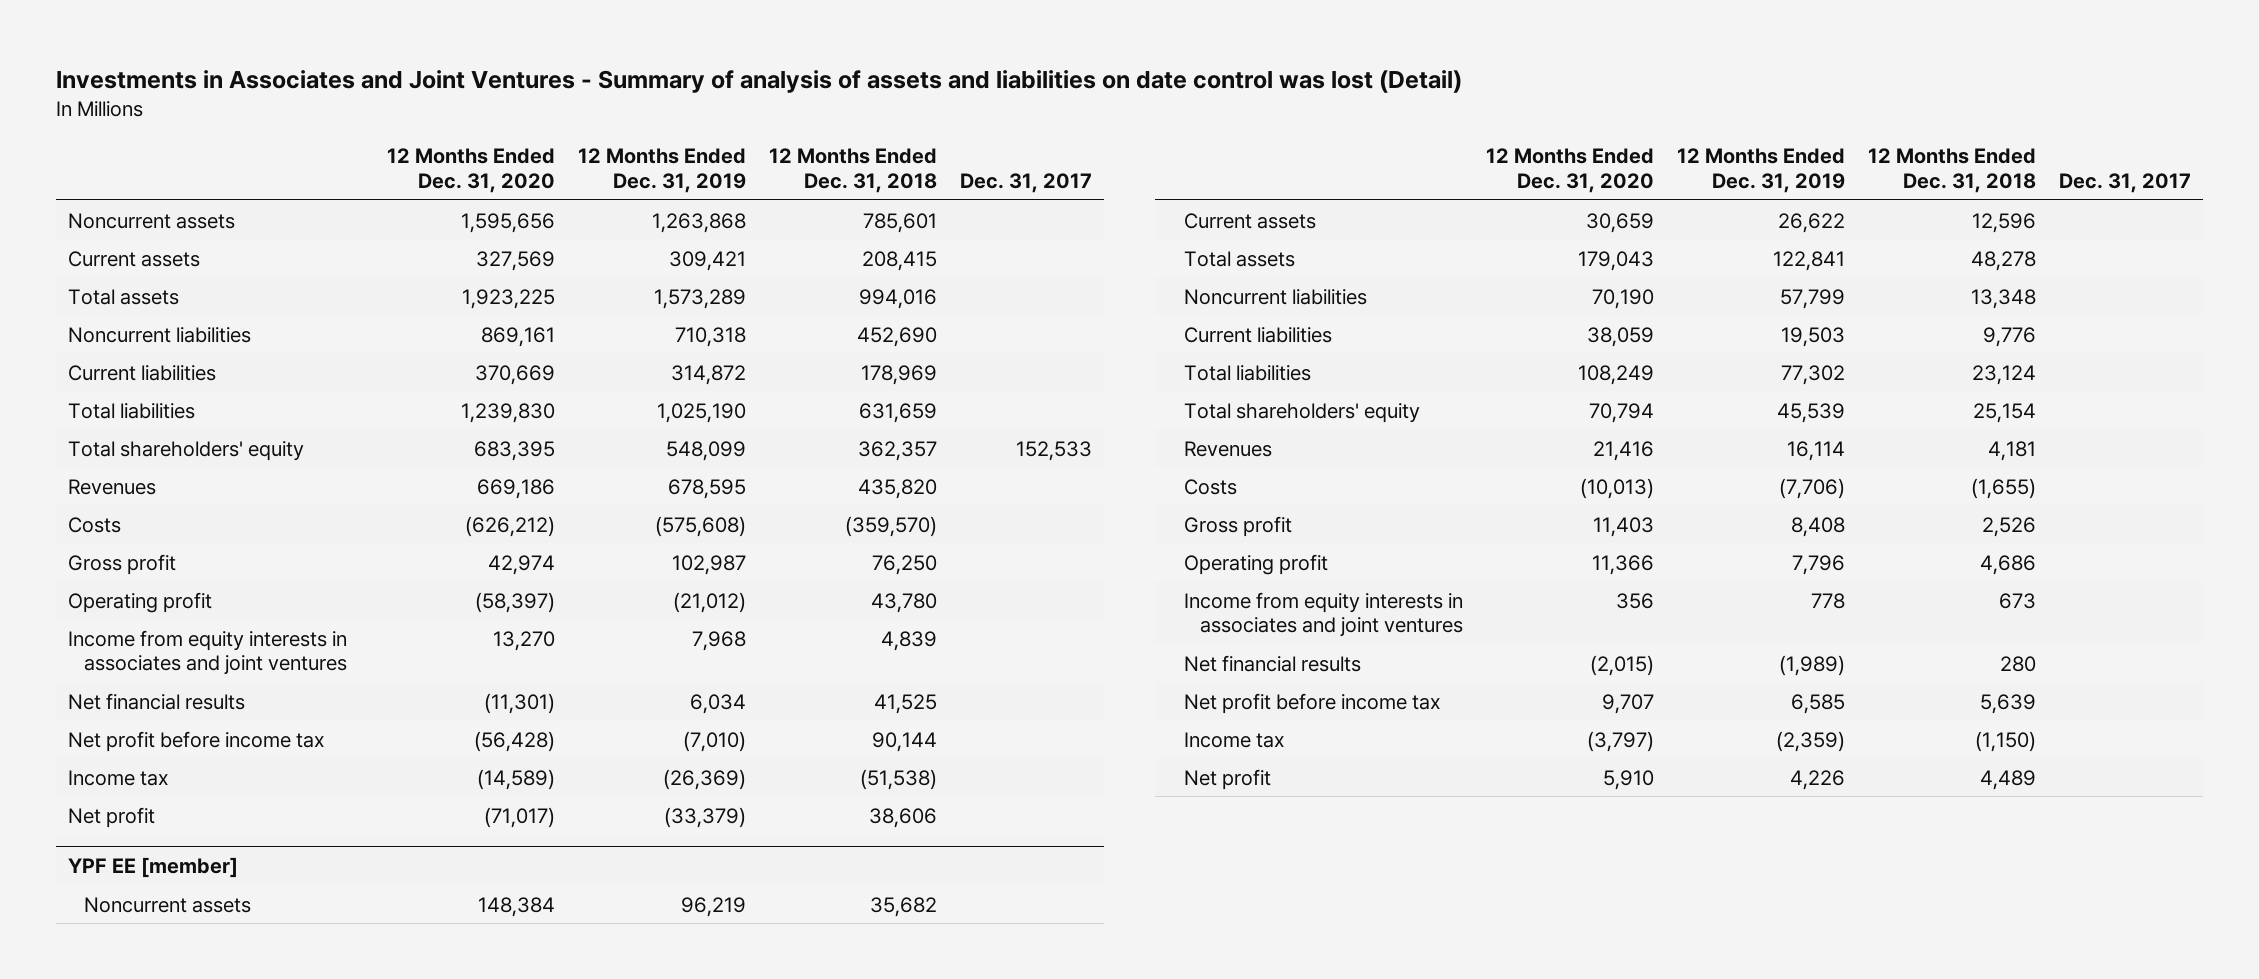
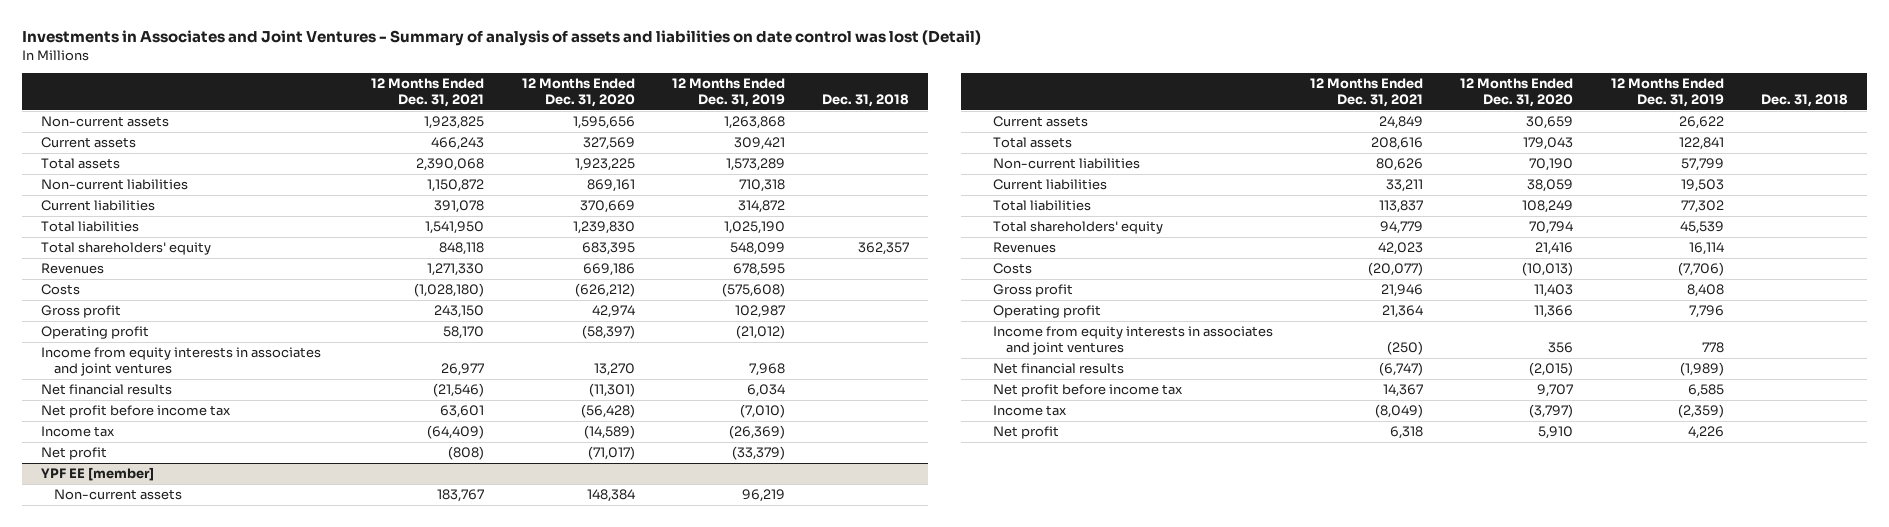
[769,148,938,193] 12 Months Ended Dec. 31, 2018 -> none
[960,172,1093,193] Dec. 31, 2017 -> none
none -> [371,78,485,107] 12 Months Ended Dec. 31, 2021
none -> [822,93,910,107] Dec. 31, 2018
[67,212,235,229] Noncurrent assets -> [40,116,169,128] Non-current assets
[67,326,251,343] Noncurrent liabilities -> [40,179,188,191] Non-current liabilities
[84,896,252,913] Noncurrent assets -> [53,489,182,501] Non-current assets
[1183,288,1367,305] Noncurrent liabilities -> [992,158,1140,170] Non-current liabilities

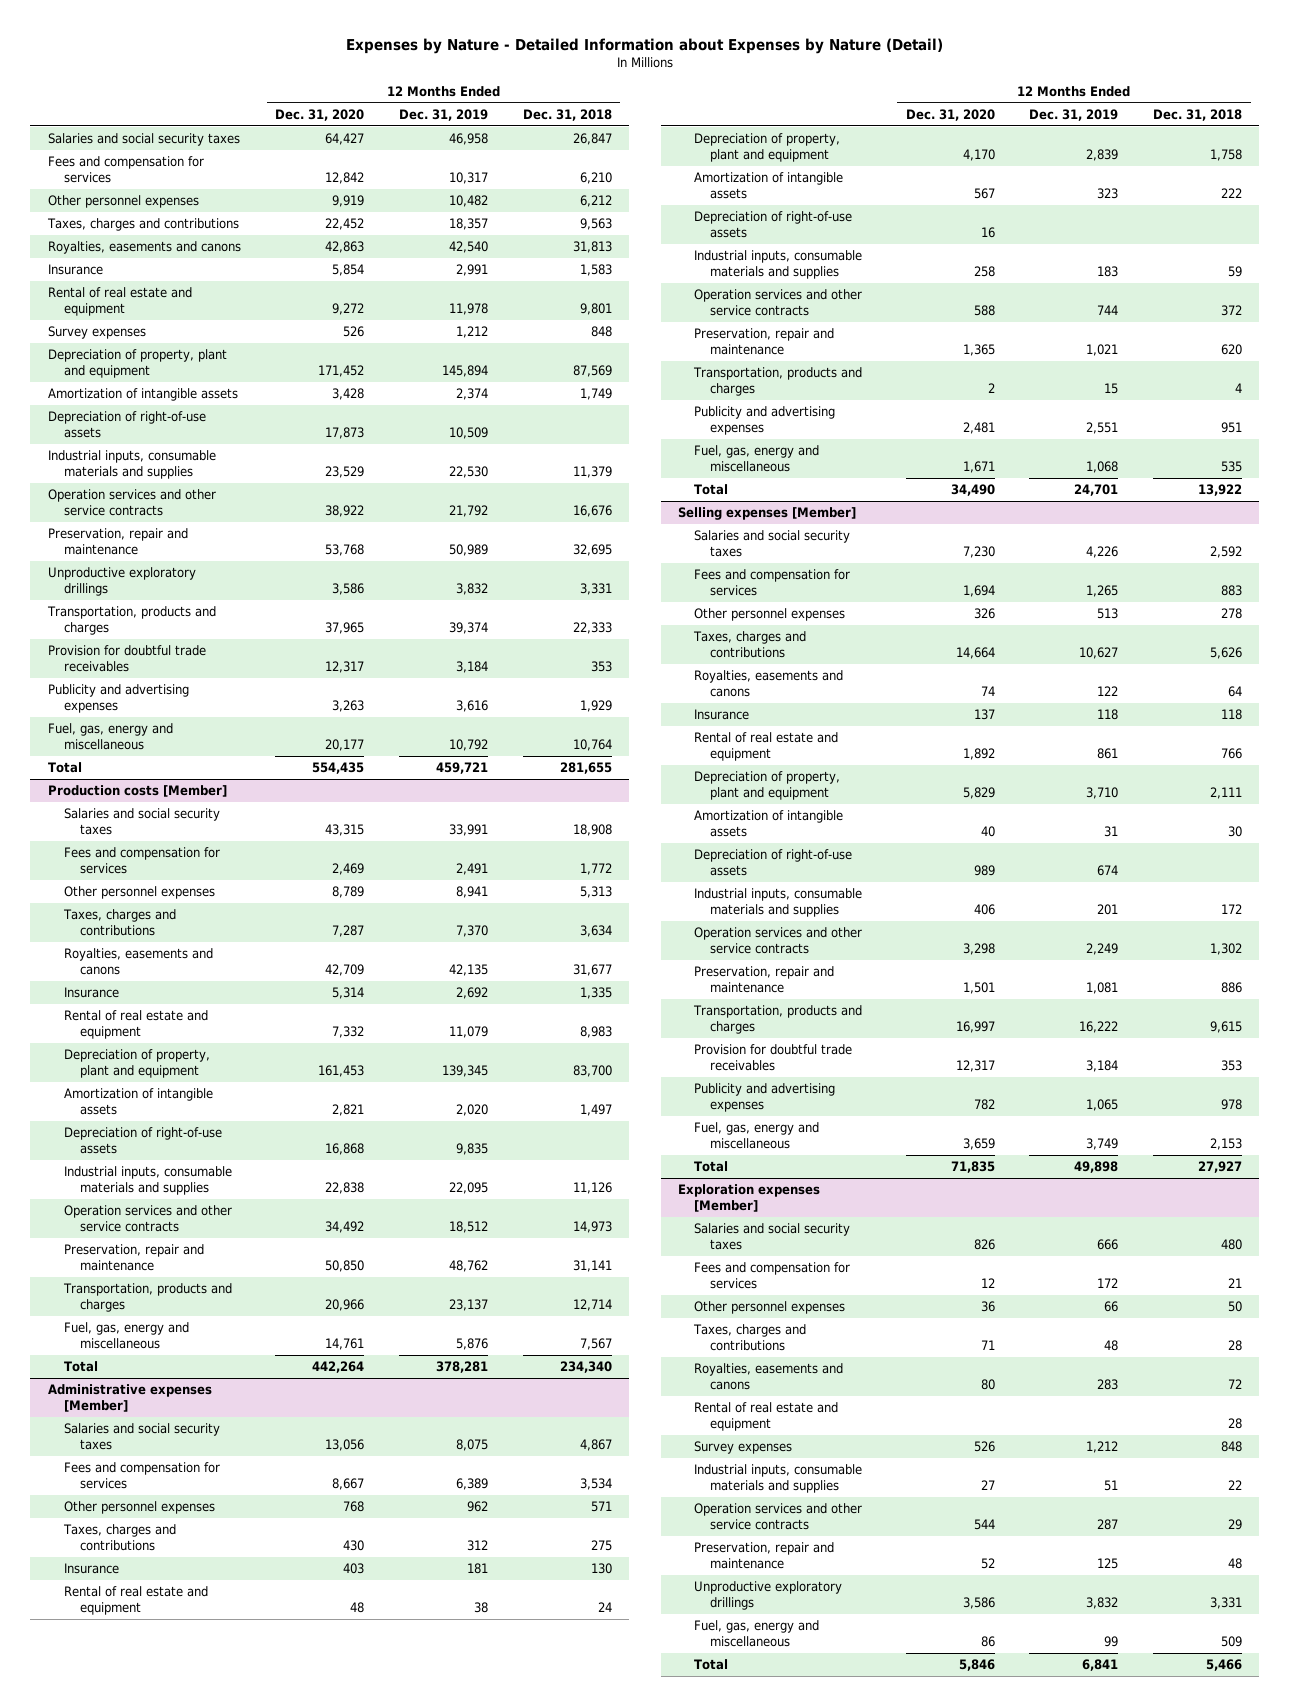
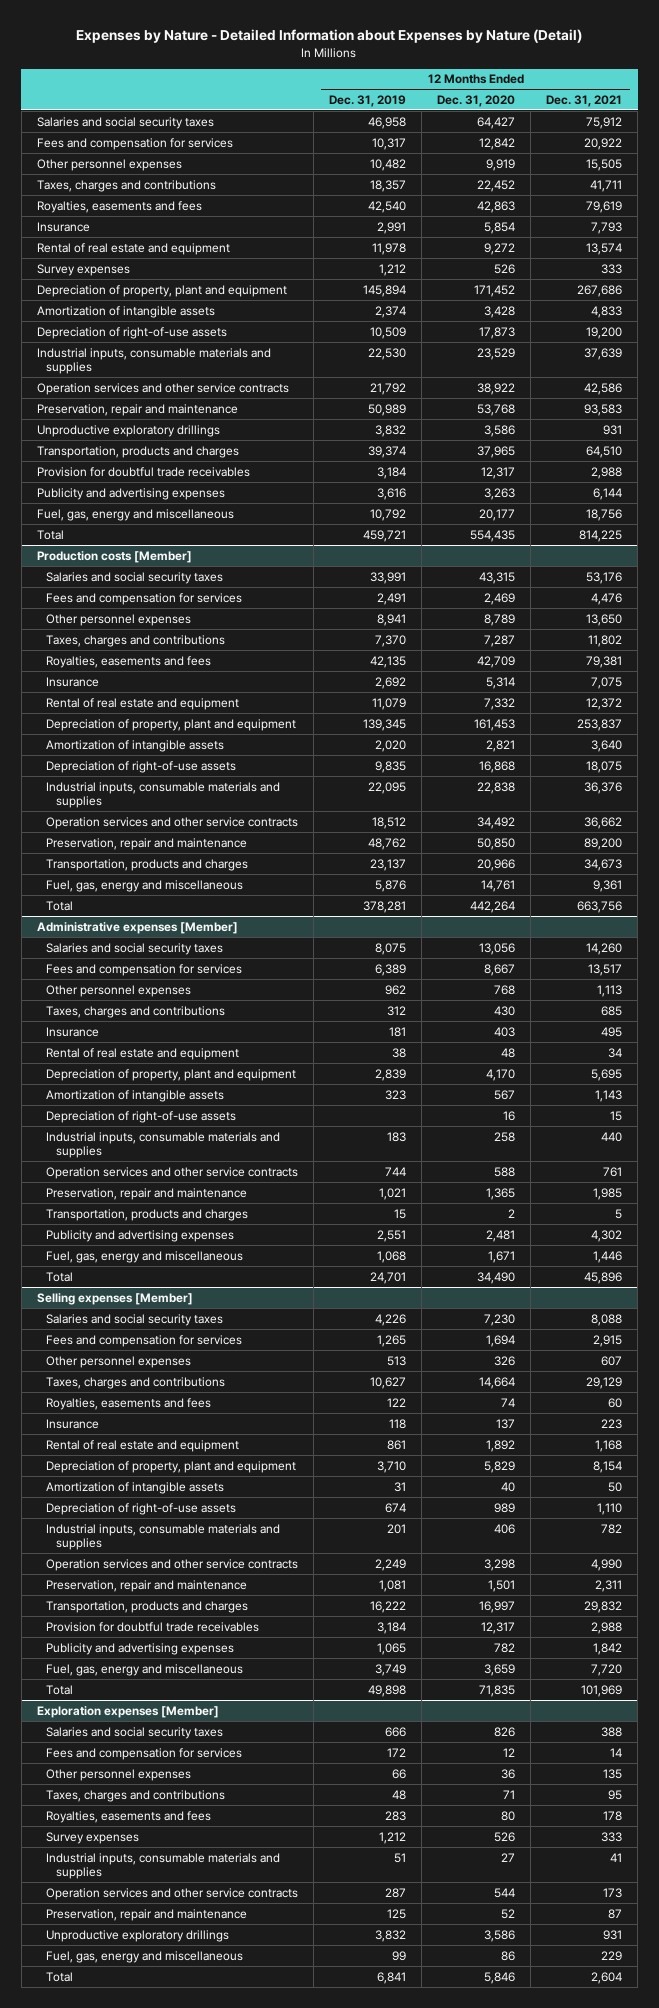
[522,108,612,121] Dec. 31, 2018 -> none
none -> [546,94,623,107] Dec. 31, 2021
[47,241,241,255] Royalties, easements and canons -> [36,200,202,213] Royalties, easements and fees
[63,948,213,975] Royalties, easements and canons -> [46,655,212,668] Royalties, easements and fees
[694,670,844,697] Royalties, easements and canons -> [46,1397,212,1410] Royalties, easements and fees
[694,1402,839,1431] Rental of real estate and equipment -> none
[694,1363,844,1390] Royalties, easements and canons -> [46,1810,212,1823] Royalties, easements and fees

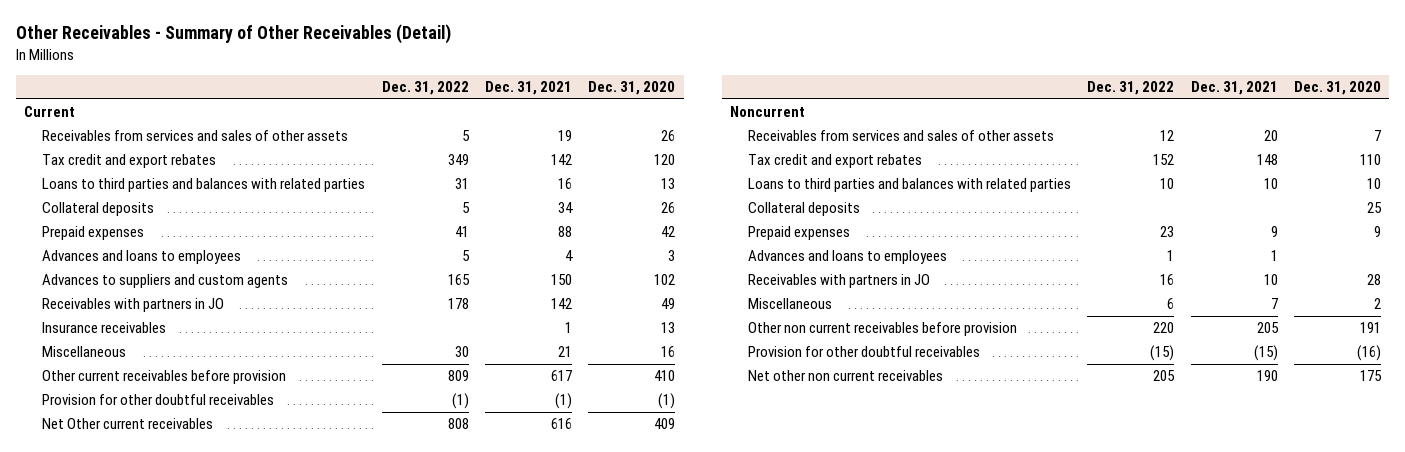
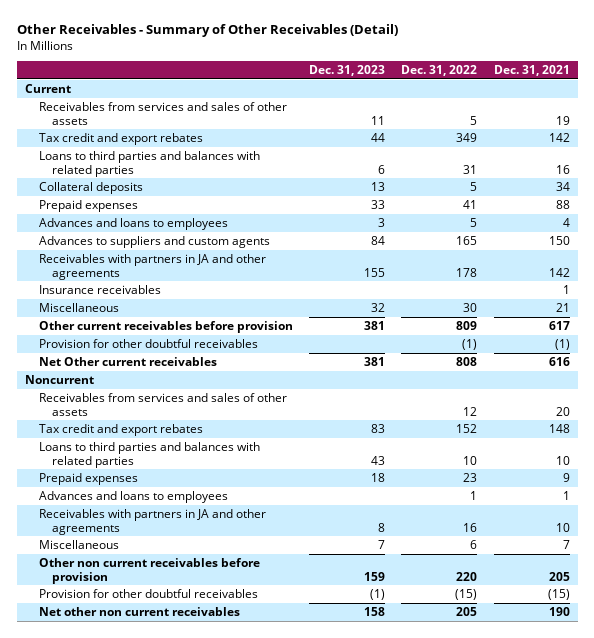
[588,81,676,96] Dec. 31, 2020 -> none
none -> [308,65,385,77] Dec. 31, 2023
[42,298,225,313] Receivables with partners in JO -> [38,253,266,280] Receivables with partners in JA and other agreements
[748,202,861,217] Collateral deposits -> none
[748,274,931,289] Receivables with partners in JO -> [38,508,266,535] Receivables with partners in JA and other agreements

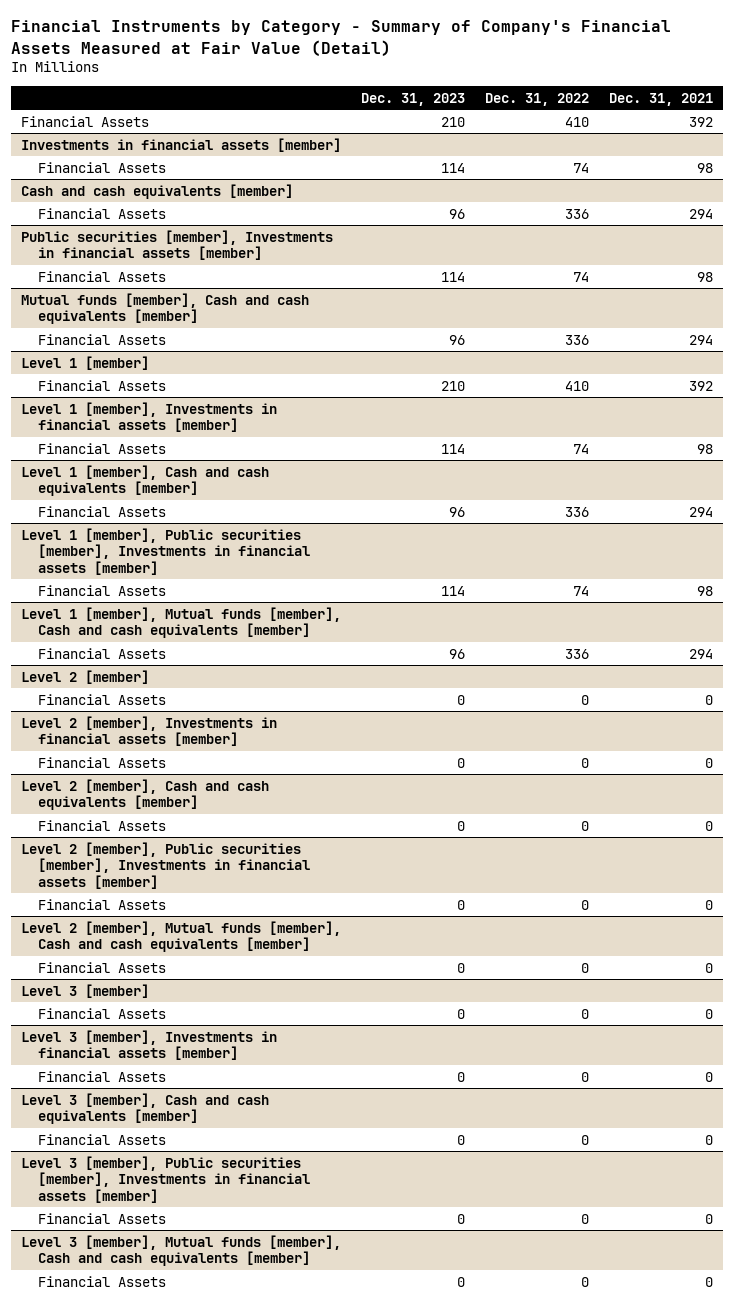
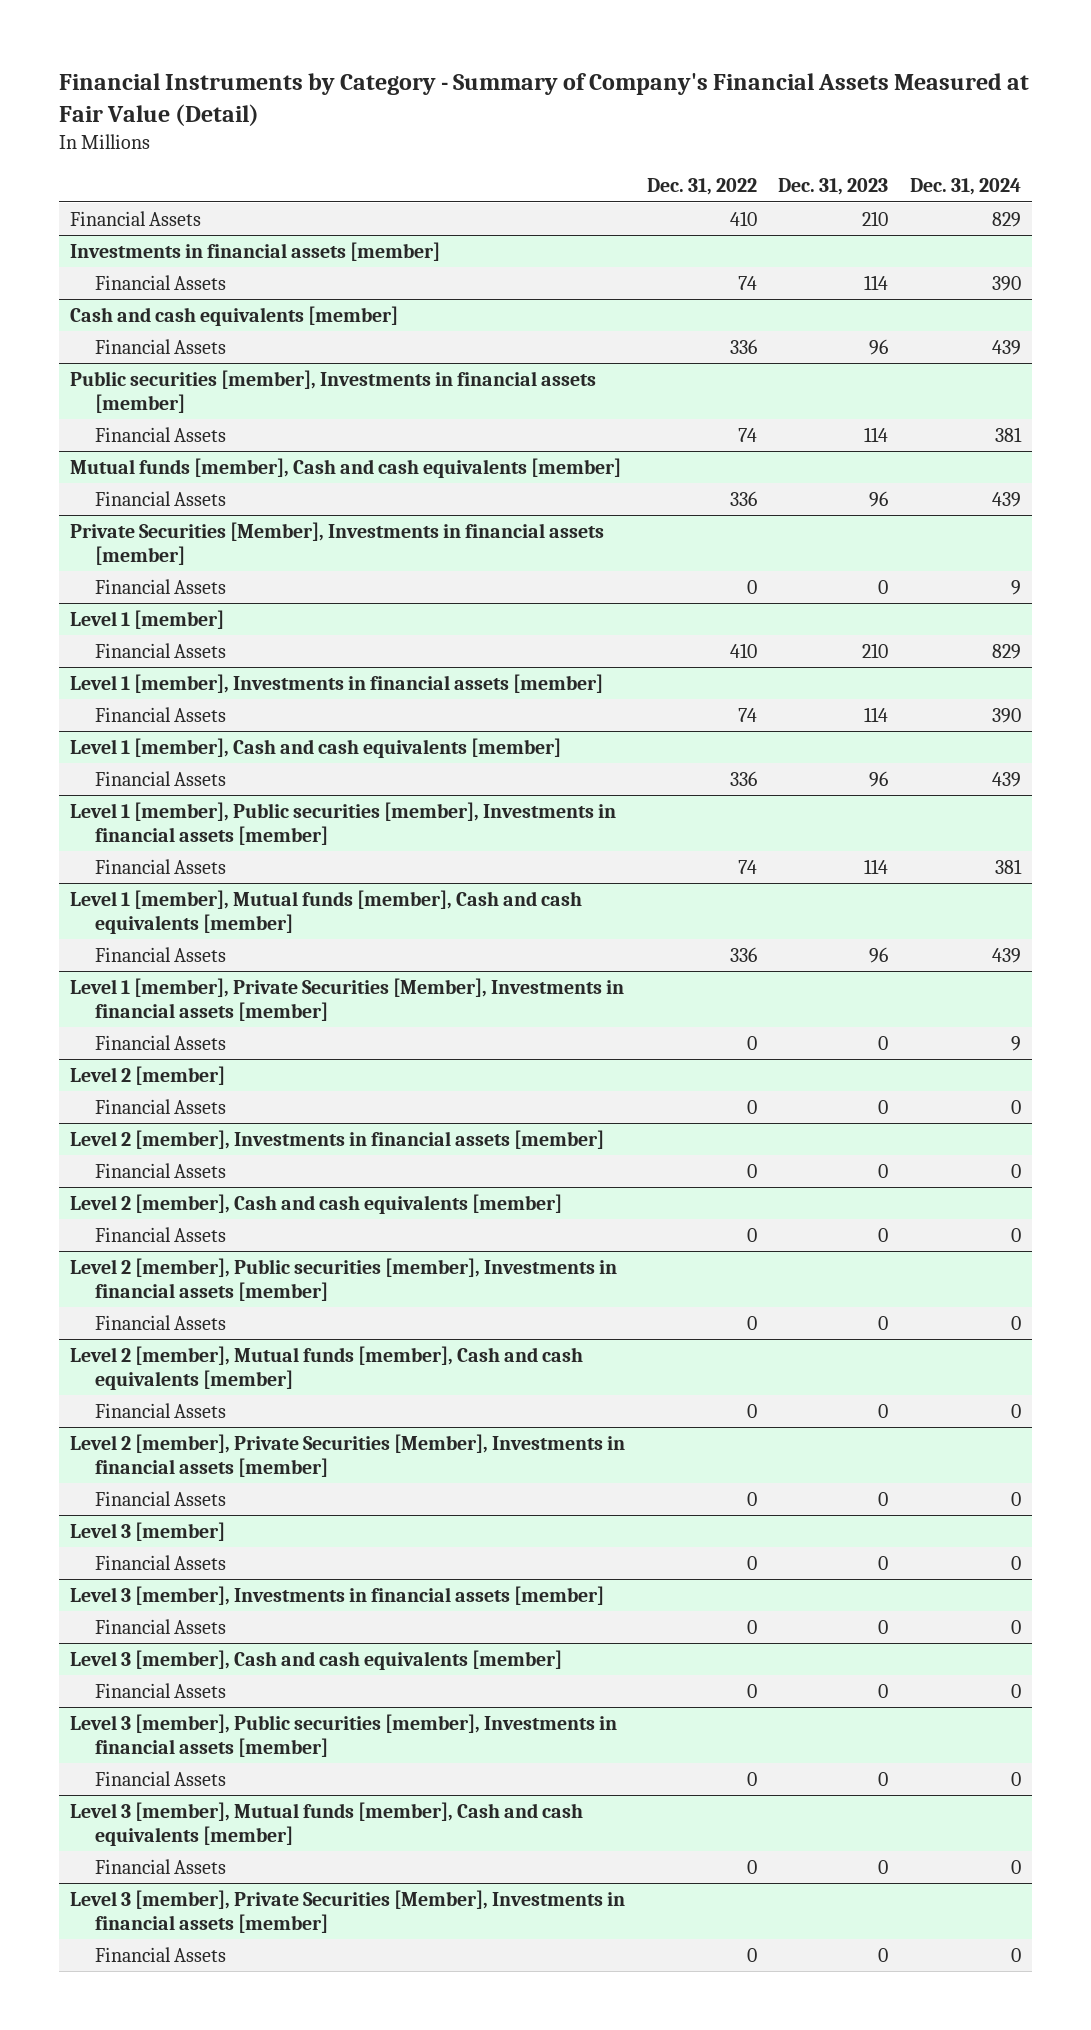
[609,92,714,106] Dec. 31, 2021 -> none
none -> [910,178,1022,196] Dec. 31, 2024
none -> [69,522,604,565] Private Securities [Member], Investments in financial assets [member]
none -> [94,579,226,595] Financial Assets
none -> [69,978,624,1021] Level 1 [member], Private Securities [Member], Investments in financial assets [member]
none -> [94,1035,226,1051] Financial Assets
none -> [69,1434,625,1477] Level 2 [member], Private Securities [Member], Investments in financial assets [member]
none -> [94,1491,226,1507] Financial Assets
none -> [69,1890,625,1933] Level 3 [member], Private Securities [Member], Investments in financial assets [member]
none -> [94,1947,226,1963] Financial Assets

